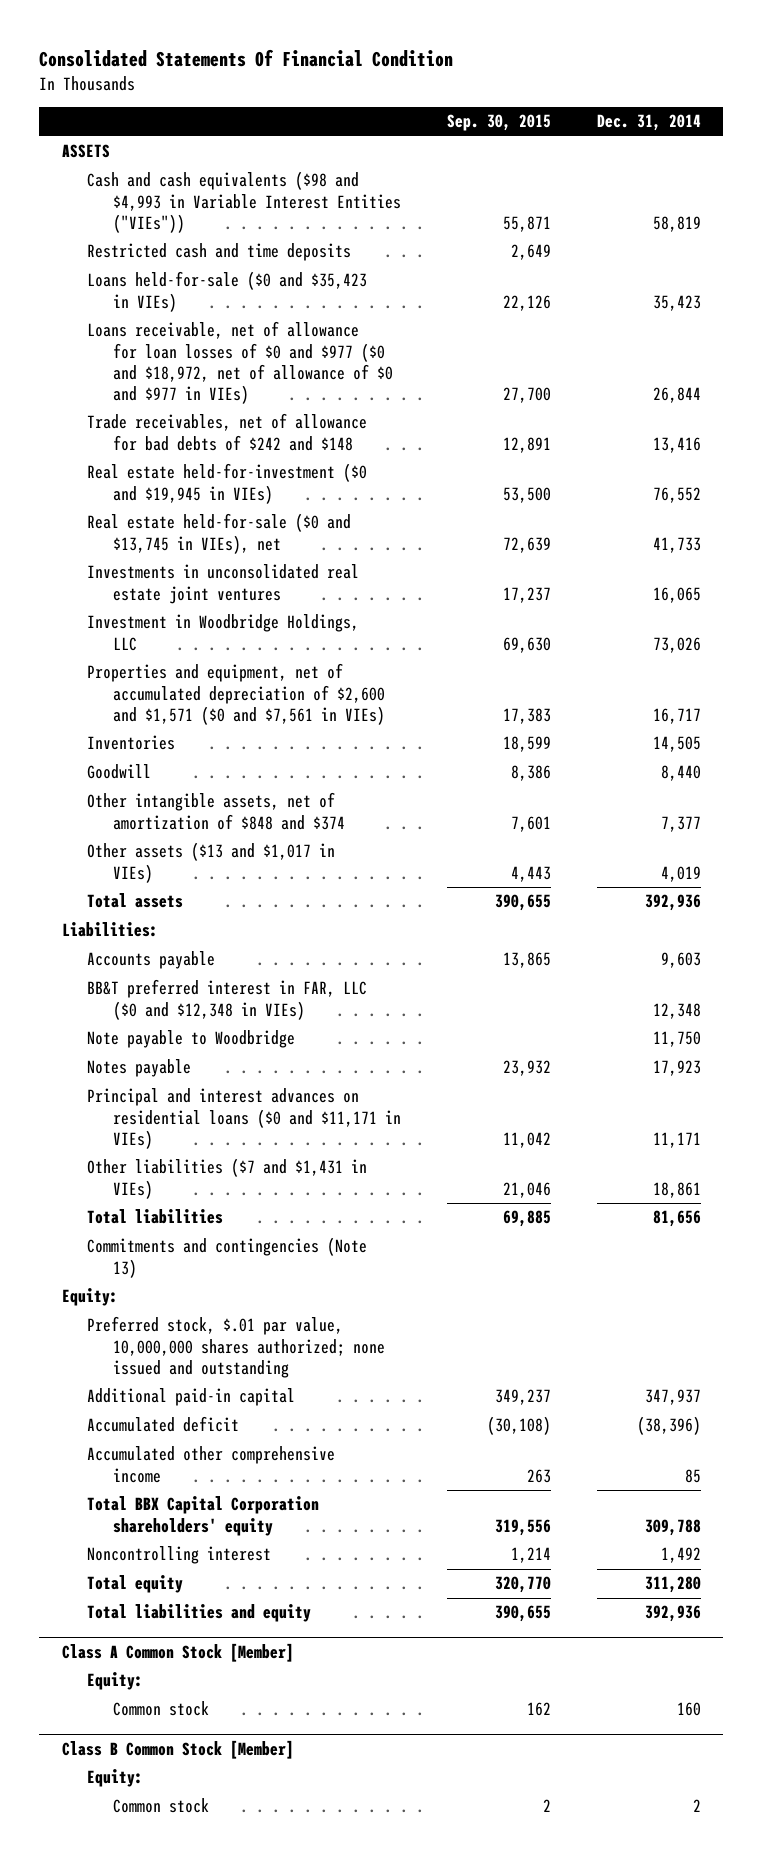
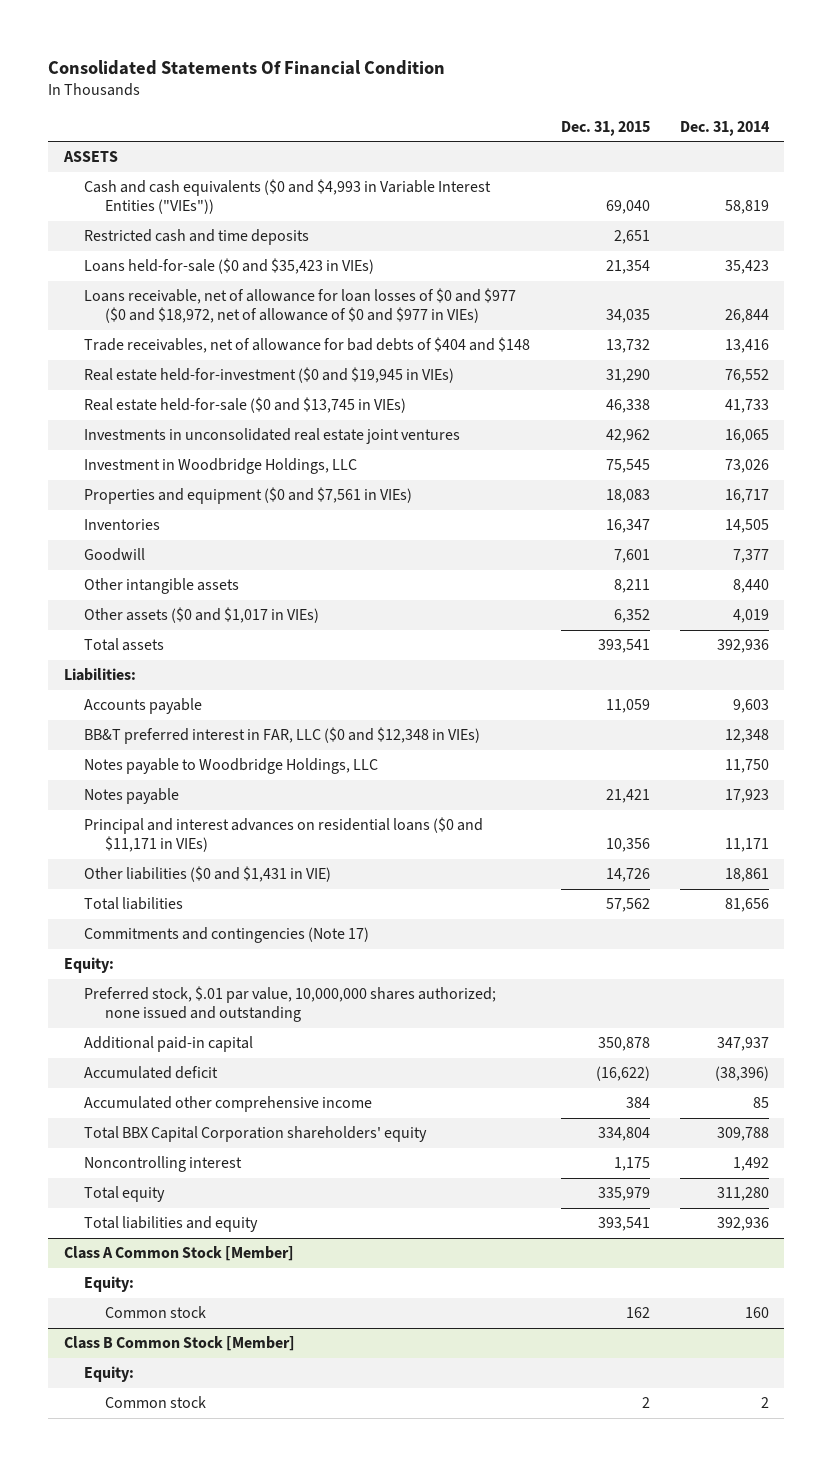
[446,114,551,132] Sep. 30, 2015 -> none
none -> [560,120,650,136] Dec. 31, 2015
[87,171,401,233] Cash and cash equivalents ($98 and $4,993 in Variable Interest Entities ("VIEs")) -> [84,179,492,215] Cash and cash equivalents ($0 and $4,993 in Variable Interest Entities ("VIEs"))
[87,413,368,451] Trade receivables, net of allowance for bad debts of $242 and $148 -> [84,337,531,354] Trade receivables, net of allowance for bad debts of $404 and $148
[87,513,352,554] Real estate held-for-sale ($0 and $13,745 in VIEs), net -> [84,397,407,414] Real estate held-for-sale ($0 and $13,745 in VIEs)
[87,663,385,725] Properties and equipment, net of accumulated depreciation of $2,600 and $1,571 ($0 and $7,561 in VIEs) -> [84,487,413,505] Properties and equipment ($0 and $7,561 in VIEs)
[660,765,701,782] 8,440 -> [733,549,770,564] 7,377
[87,792,345,830] Other intangible assets, net of amortization of $848 and $374 -> [84,578,240,595] Other intangible assets
[660,815,701,832] 7,377 -> [733,579,770,594] 8,440
[87,842,336,883] Other assets ($13 and $1,017 in VIEs) -> [84,607,320,624] Other assets ($0 and $1,017 in VIEs)
[87,1030,296,1049] Note payable to Woodbridge -> [84,758,379,775] Notes payable to Woodbridge Holdings, LLC
[87,1158,368,1199] Other liabilities ($7 and $1,431 in VIEs) -> [84,866,332,883] Other liabilities ($0 and $1,431 in VIE)
[87,1237,368,1278] Commitments and contingencies (Note 13) -> [84,927,370,944] Commitments and contingencies (Note 17)

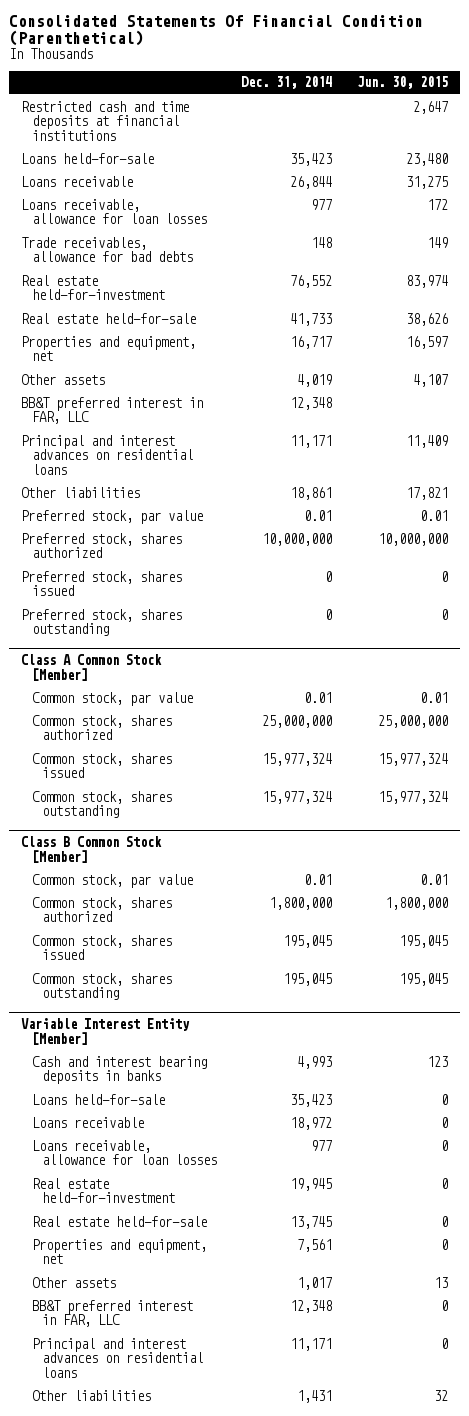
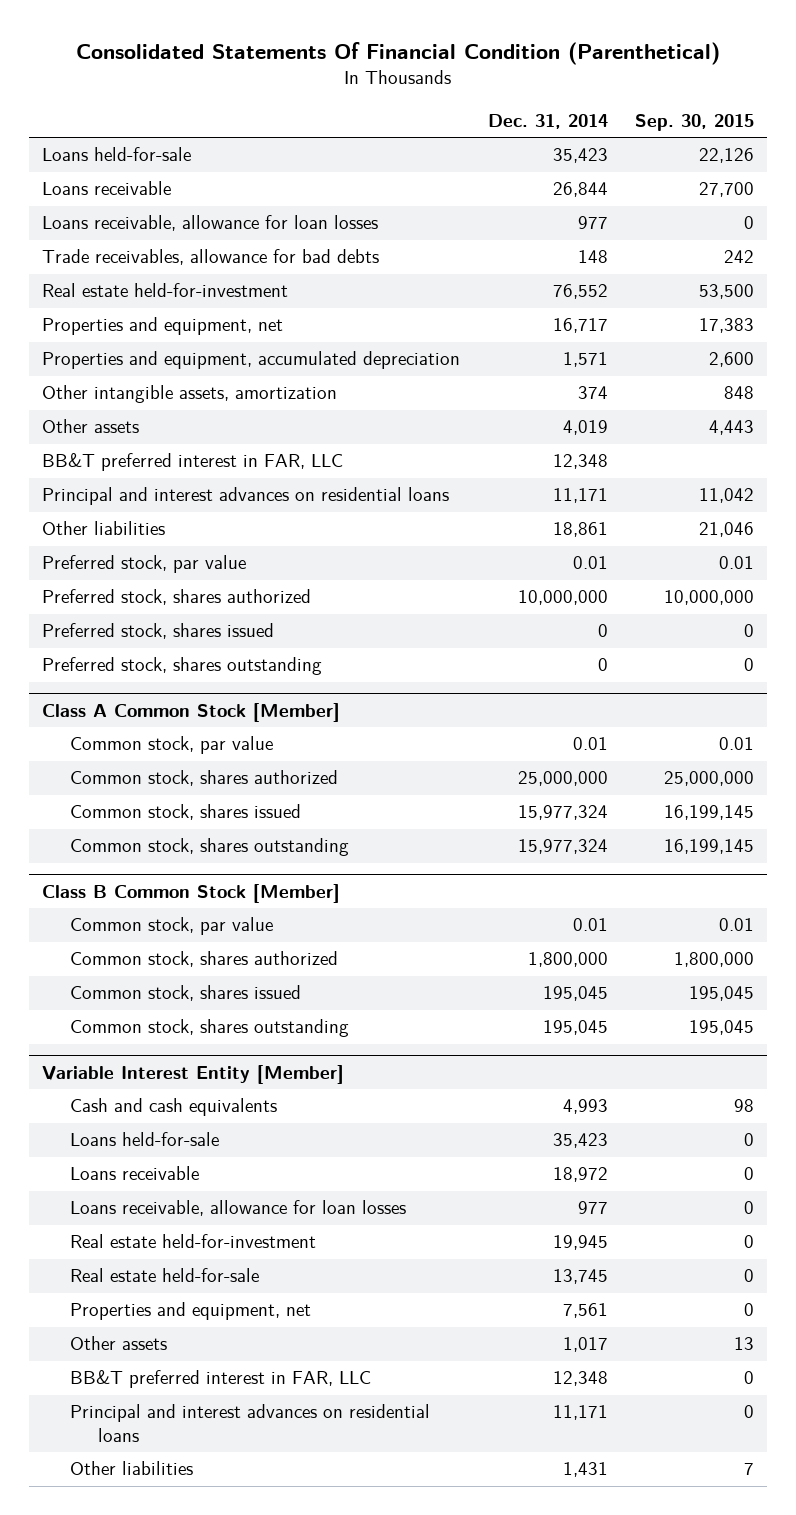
[356,76,448,90] Jun. 30, 2015 -> none
none -> [634,113,754,131] Sep. 30, 2015
[21,100,190,141] Restricted cash and time deposits at financial institutions -> none
[21,312,197,324] Real estate held-for-sale -> none
none -> [42,351,461,370] Properties and equipment, accumulated depreciation
none -> [42,385,338,404] Other intangible assets, amortization
[31,1055,207,1085] Cash and interest bearing deposits in banks -> [70,1098,278,1117] Cash and cash equivalents

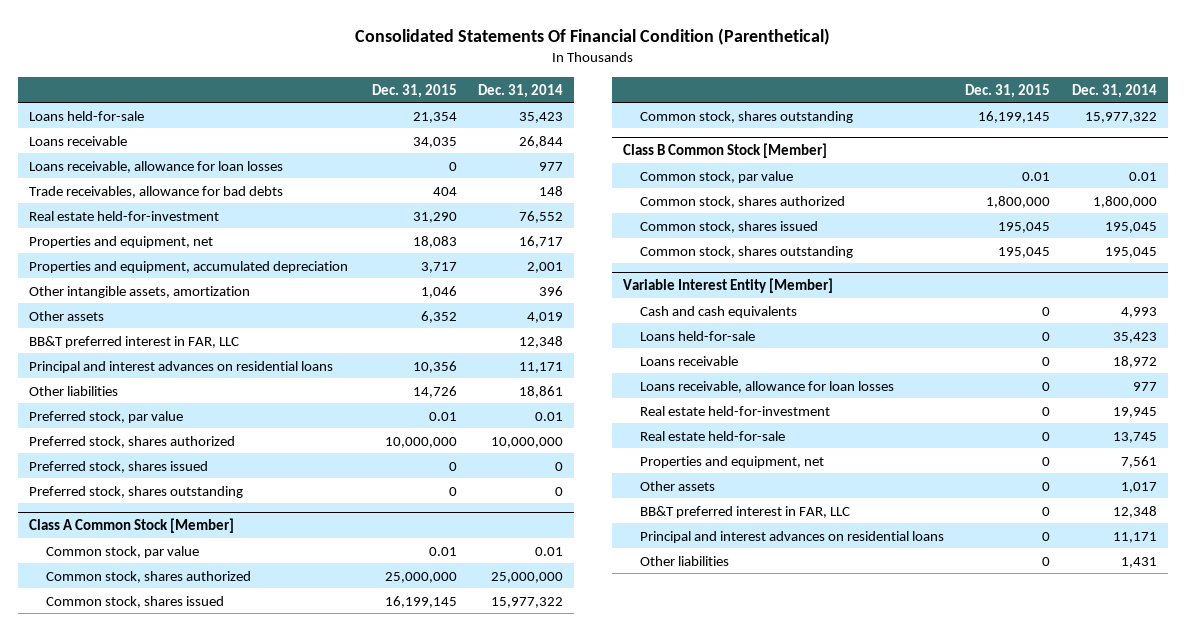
[634,113,754,131] Sep. 30, 2015 -> none
none -> [371,83,457,98] Dec. 31, 2015
[562,352,608,368] 1,571 -> [527,261,564,273] 2,001
[577,386,608,400] 374 -> [539,285,564,296] 396
[517,805,608,821] 15,977,324 -> [491,596,564,608] 15,977,322
[517,839,608,855] 15,977,324 -> [1084,111,1157,123] 15,977,322

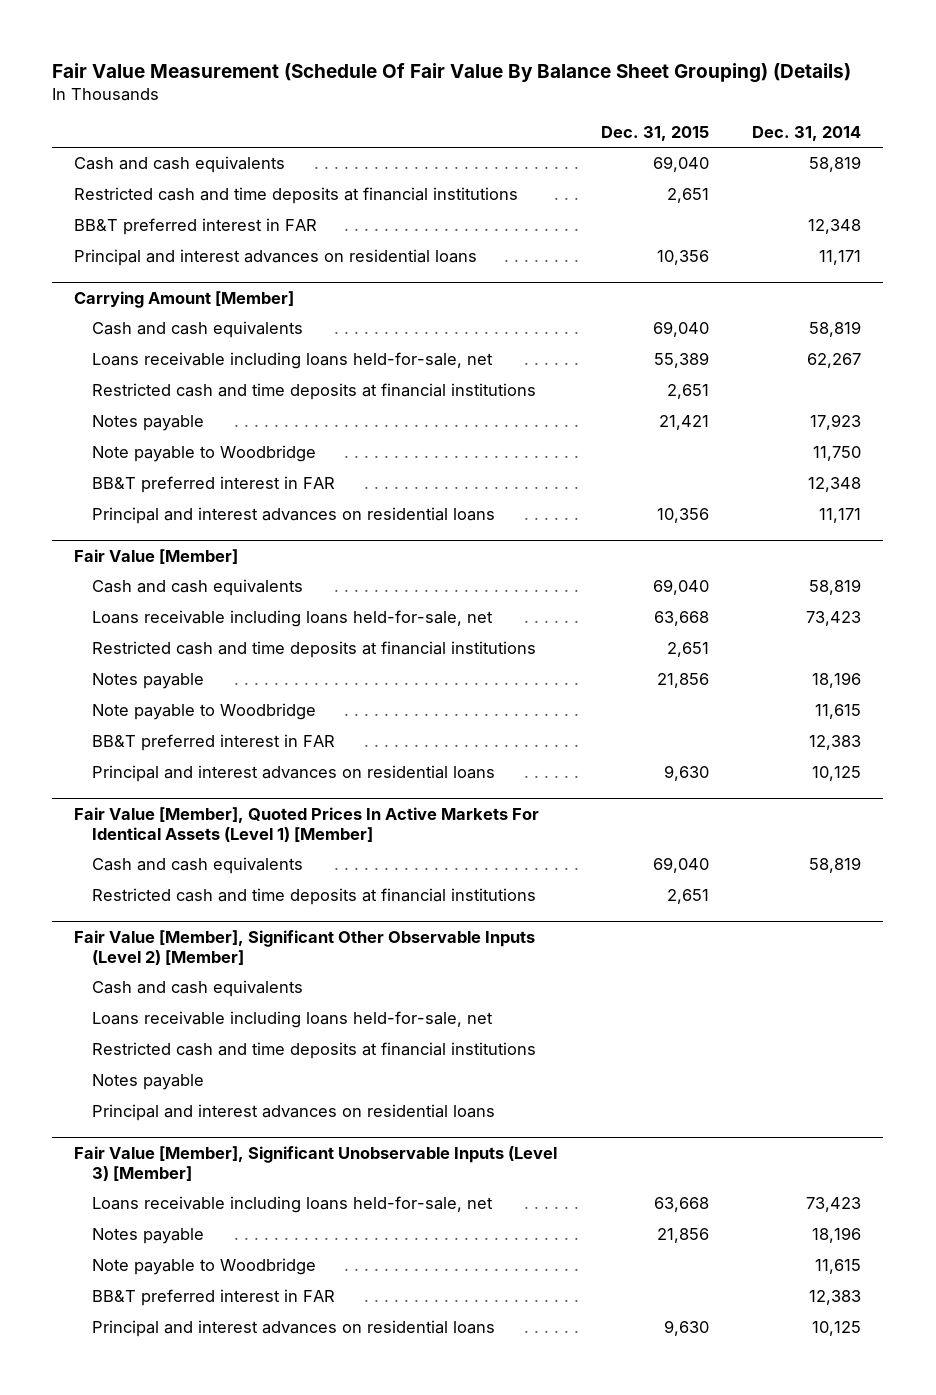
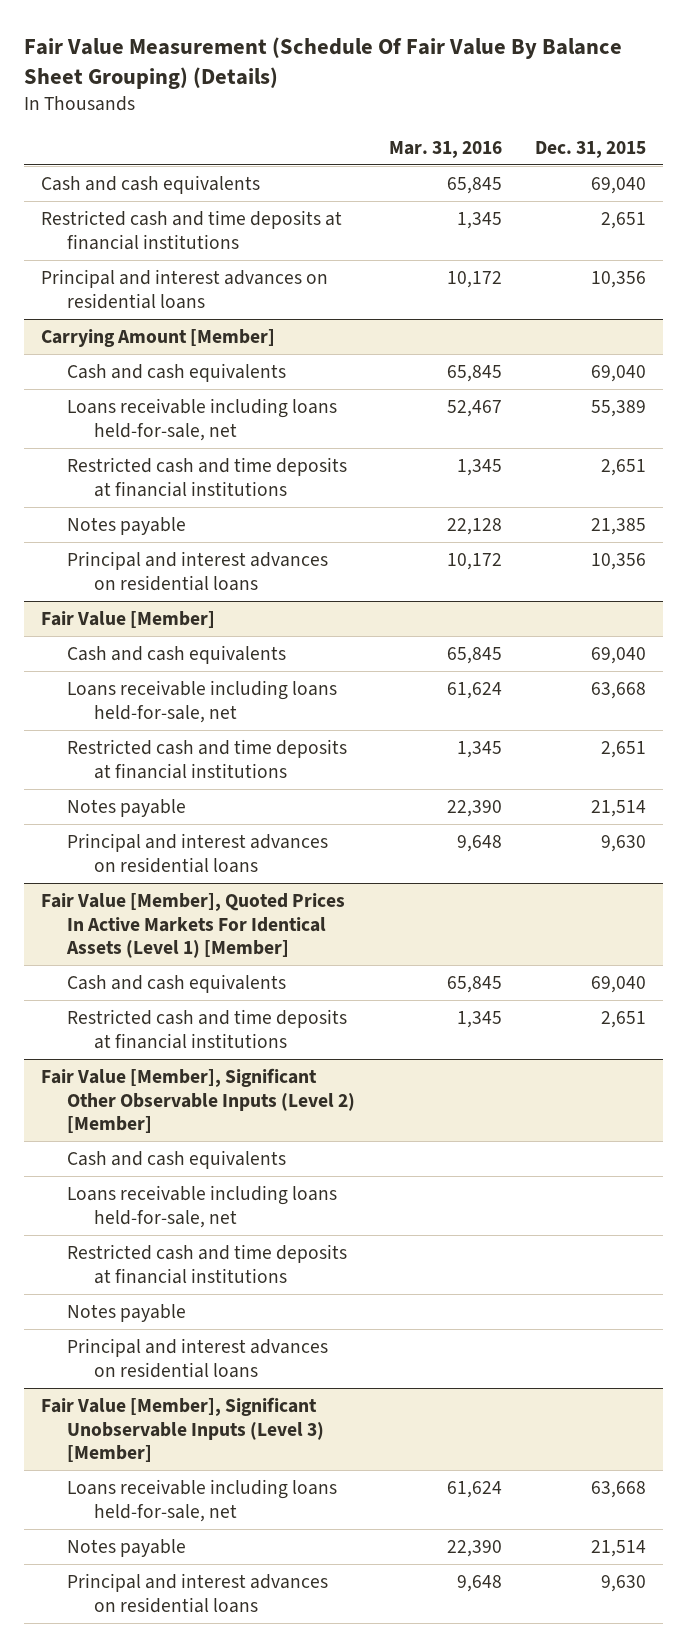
[752,125,862,141] Dec. 31, 2014 -> none
none -> [388,140,502,158] Mar. 31, 2016
[74,218,318,236] BB&T preferred interest in FAR -> none
[91,445,316,463] Note payable to Woodbridge -> none
[91,476,335,494] BB&T preferred interest in FAR -> none
[658,415,709,431] 21,421 -> [591,518,647,536] 21,385
[91,703,316,721] Note payable to Woodbridge -> none
[91,734,335,752] BB&T preferred interest in FAR -> none
[656,673,709,689] 21,856 -> [591,800,647,818] 21,514
[91,1258,316,1276] Note payable to Woodbridge -> none
[91,1289,335,1307] BB&T preferred interest in FAR -> none
[656,1228,709,1244] 21,856 -> [591,1540,647,1558] 21,514

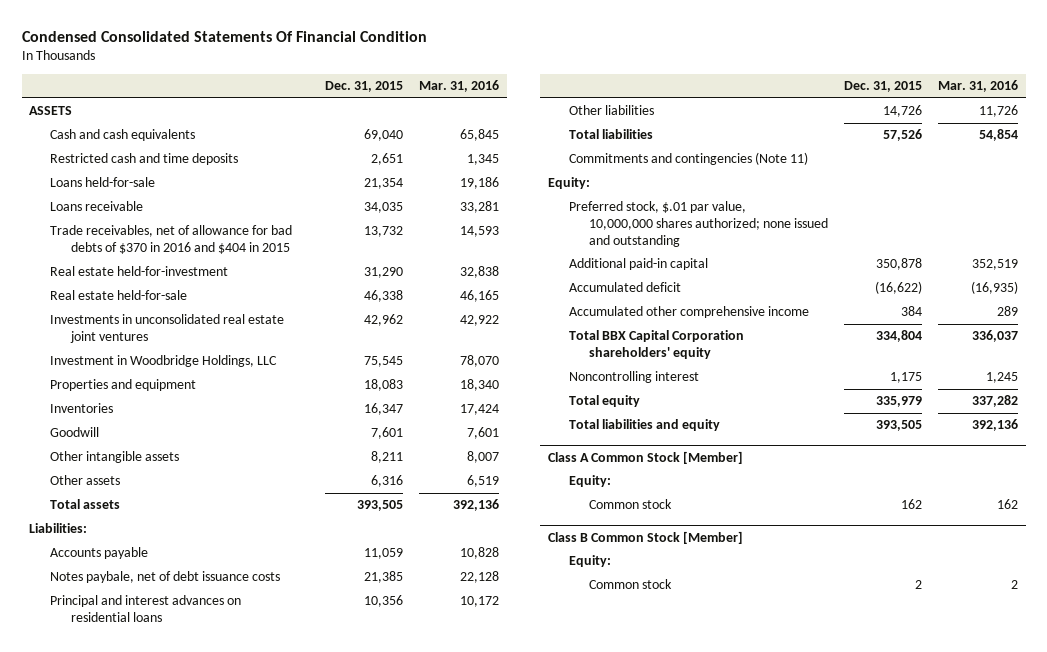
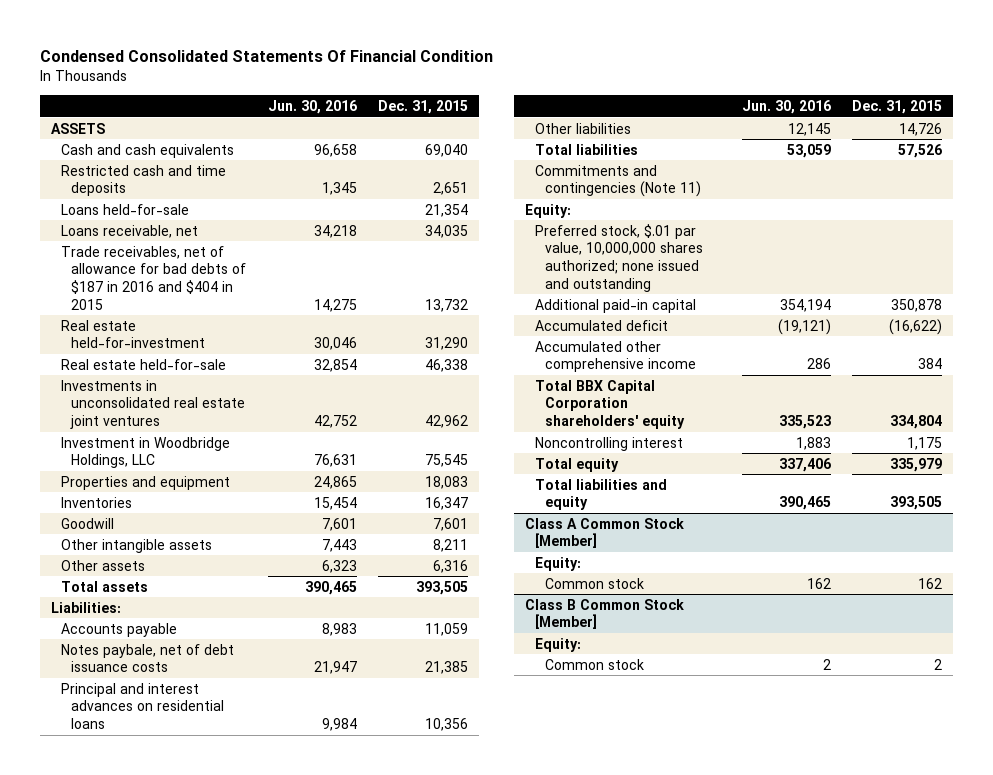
[419,80,500,93] Mar. 31, 2016 -> none
none -> [267,100,357,115] Jun. 30, 2016
[50,201,144,212] Loans receivable -> [61,224,199,238] Loans receivable, net
[50,225,293,254] Trade receivables, net of allowance for bad debts of $370 in 2016 and $404 in 2015 -> [61,245,246,310] Trade receivables, net of allowance for bad debts of $187 in 2016 and $404 in 2015

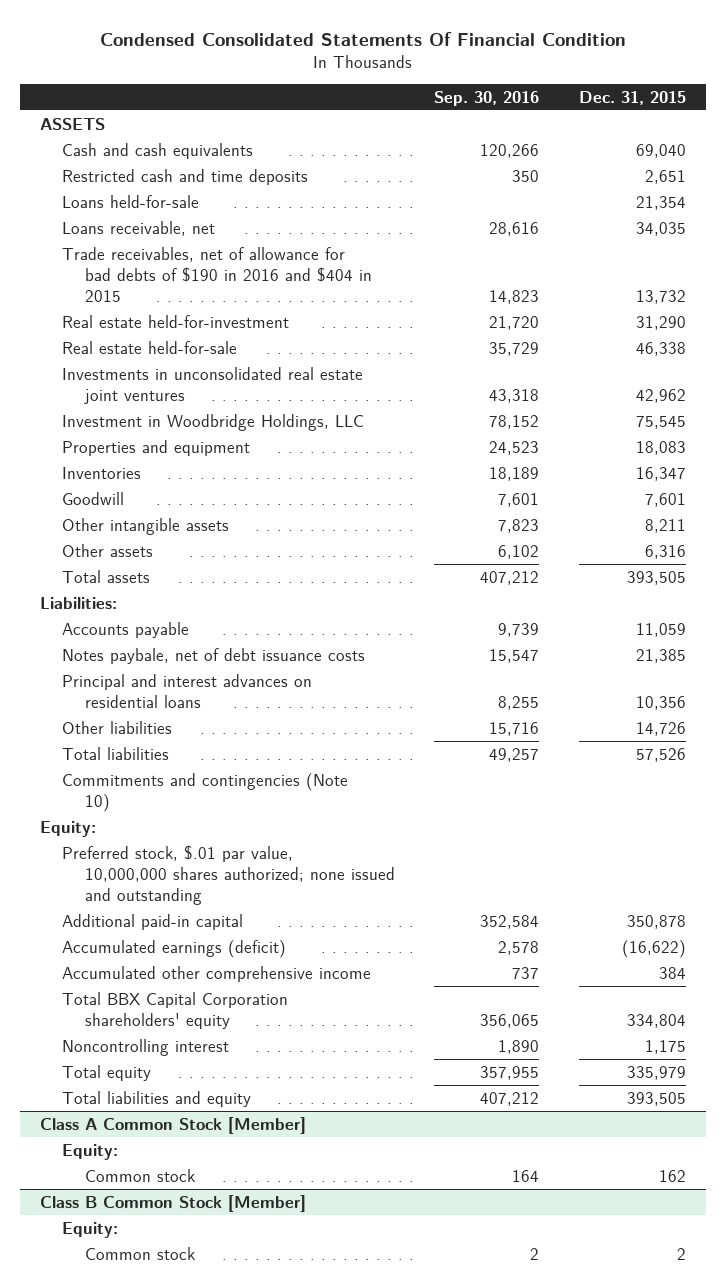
[267,100,357,115] Jun. 30, 2016 -> none
none -> [434,90,540,106] Sep. 30, 2016
[61,245,246,310] Trade receivables, net of allowance for bad debts of $187 in 2016 and $404 in 2015 -> [62,246,372,302] Trade receivables, net of allowance for bad debts of $190 in 2016 and $404 in 2015
[535,164,701,198] Commitments and contingencies (Note 11) -> [62,772,349,812] Commitments and contingencies (Note 10)
[535,319,669,331] Accumulated deficit -> [62,939,287,958] Accumulated earnings (deficit)

